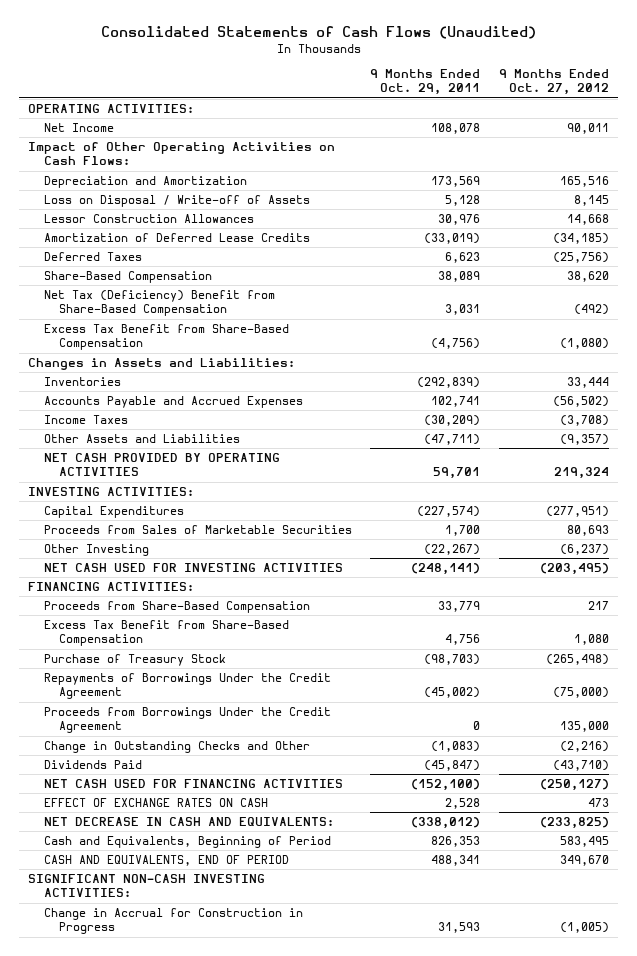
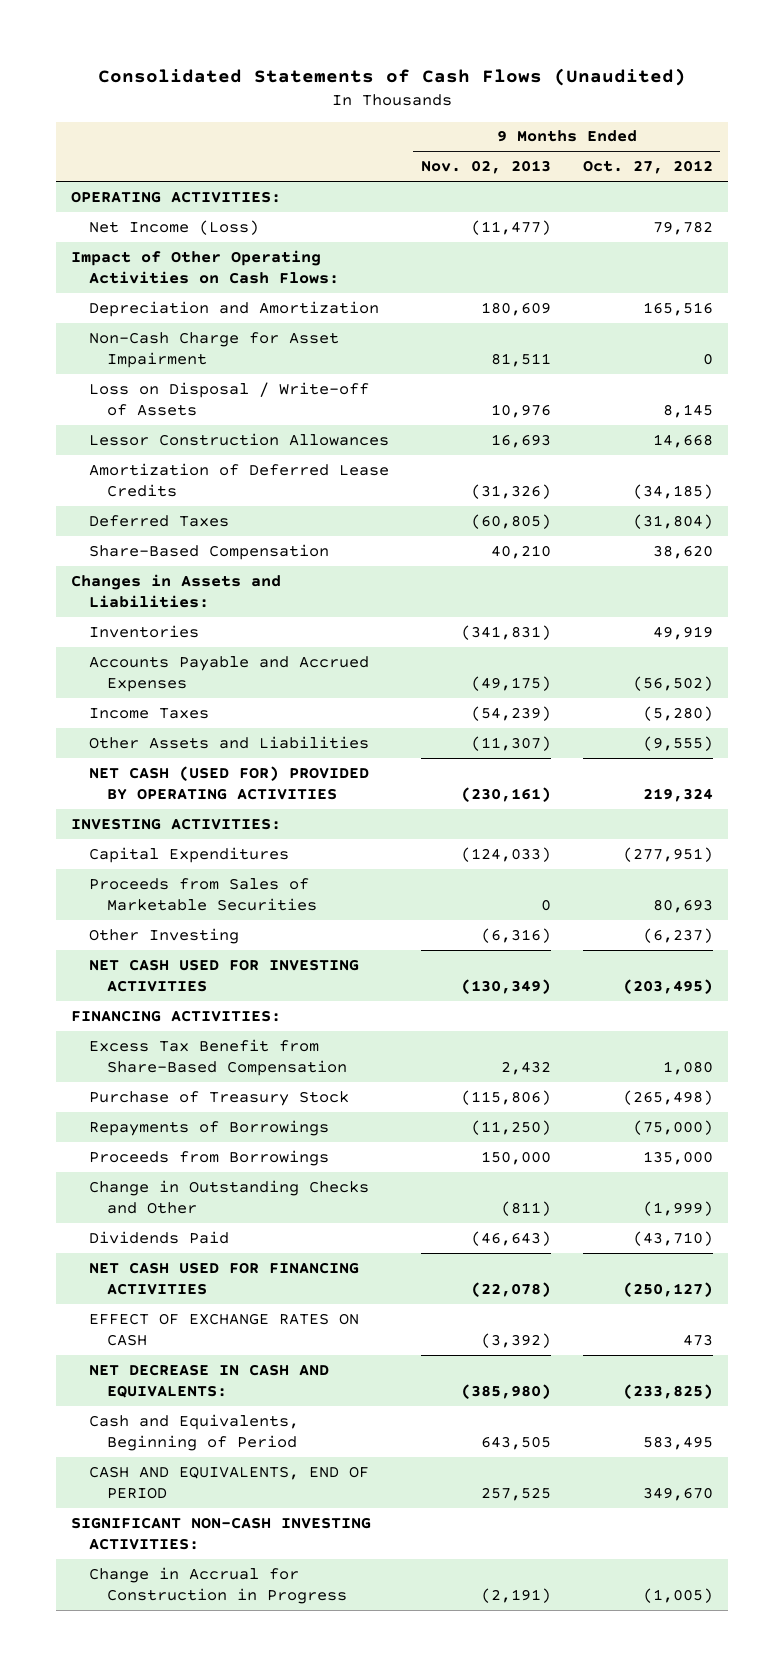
[370,69,481,96] 9 Months Ended Oct. 29, 2011 -> none
none -> [420,160,551,175] Nov. 02, 2013
[43,123,114,133] Net Income -> [89,219,260,235] Net Income (Loss)
[566,123,609,135] 90,011 -> [652,220,713,235] 79,782
none -> [89,331,340,369] Non-Cash Charge for Asset Impairment
[552,252,609,264] (25,756) -> [632,513,713,529] (31,804)
[43,290,275,317] Net Tax (Deficiency) Benefit from Share-Based Compensation -> none
[43,324,289,351] Excess Tax Benefit from Share-Based Compensation -> none
[566,377,609,389] 33,444 -> [652,625,713,640] 49,919
[559,415,609,427] (3,708) -> [642,705,713,721] (5,280)
[559,434,609,446] (9,357) -> [642,735,713,751] (9,555)
[43,453,280,477] NET CASH PROVIDED BY OPERATING ACTIVITIES -> [89,765,370,801] NET CASH (USED FOR) PROVIDED BY OPERATING ACTIVITIES
[43,601,310,614] Proceeds from Share-Based Compensation -> none
[43,673,331,700] Repayments of Borrowings Under the Credit Agreement -> [89,1119,330,1136] Repayments of Borrowings
[43,707,331,734] Proceeds from Borrowings Under the Credit Agreement -> [89,1149,330,1166] Proceeds from Borrowings
[559,741,609,753] (2,216) -> [642,1201,713,1217] (1,999)

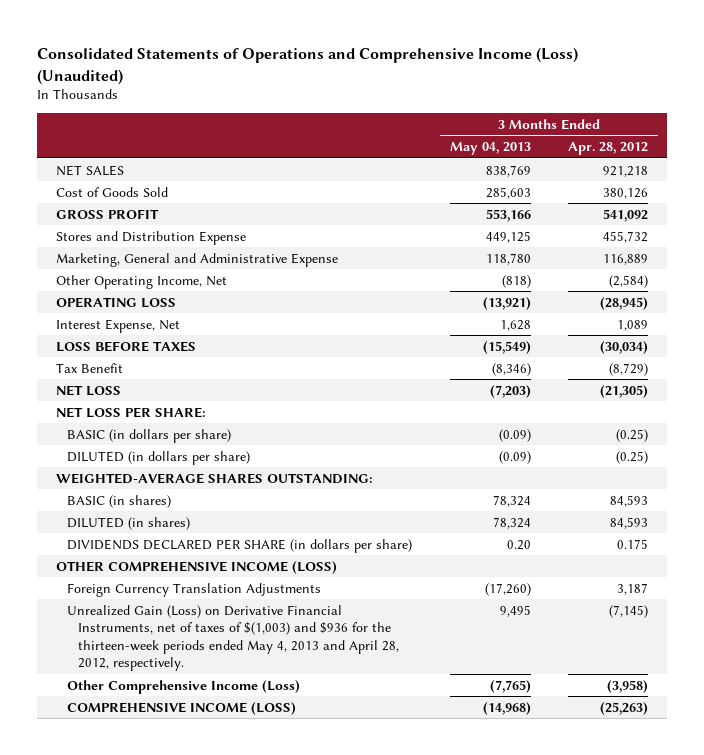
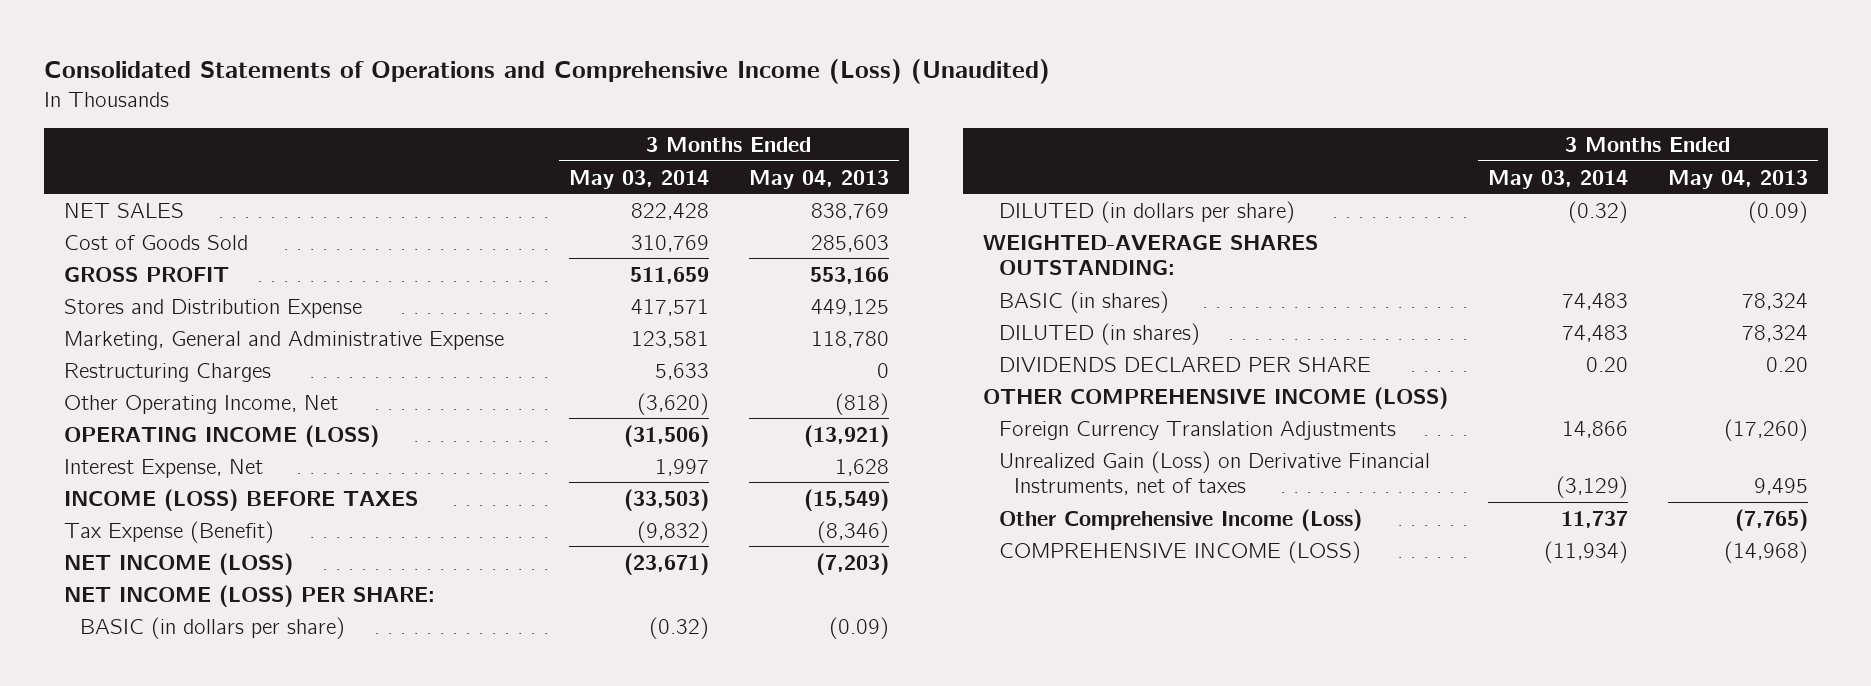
[568,142,649,156] Apr. 28, 2012 -> none
none -> [568,169,709,189] May 03, 2014
none -> [63,362,271,382] Restructuring Charges
[55,296,176,308] OPERATING LOSS -> [63,424,379,447] OPERATING INCOME (LOSS)
[55,340,196,352] LOSS BEFORE TAXES -> [63,488,418,511] INCOME (LOSS) BEFORE TAXES
[55,362,123,373] Tax Benefit -> [63,520,274,543] Tax Expense (Benefit)
[55,384,121,396] NET LOSS -> [63,552,293,575] NET INCOME (LOSS)
[55,406,206,418] NET LOSS PER SHARE: -> [63,584,435,607] NET INCOME (LOSS) PER SHARE:
[67,538,413,553] DIVIDENDS DECLARED PER SHARE (in dollars per share) -> [998,356,1371,372] DIVIDENDS DECLARED PER SHARE
[67,604,400,671] Unrealized Gain (Loss) on Derivative Financial Instruments, net of taxes of $(1,003) and $936 for the thirteen-week periods ended May 4, 2013 and April 28, 2012, respectively. -> [998,450,1430,495] Unrealized Gain (Loss) on Derivative Financial Instruments, net of taxes

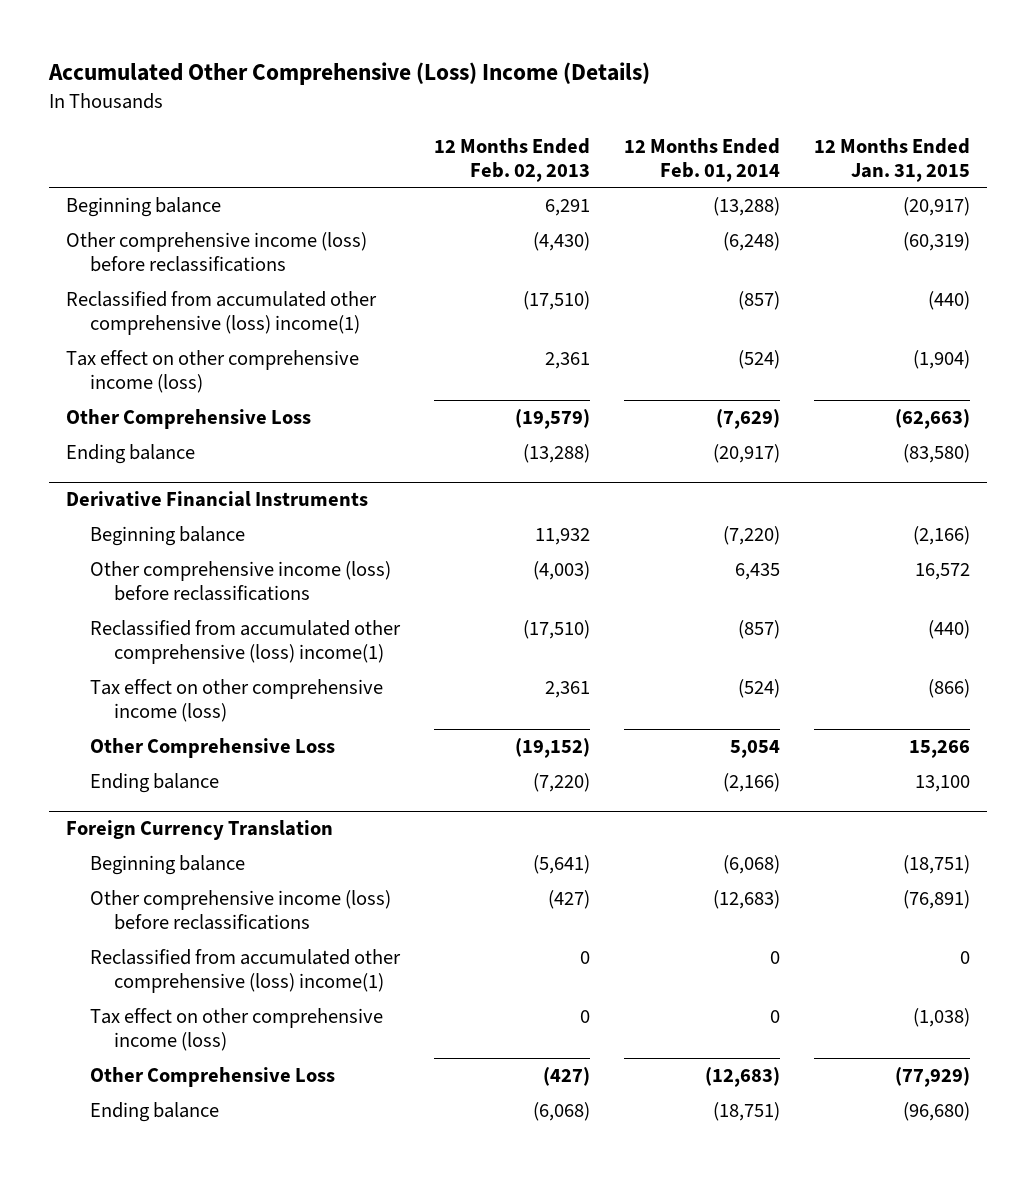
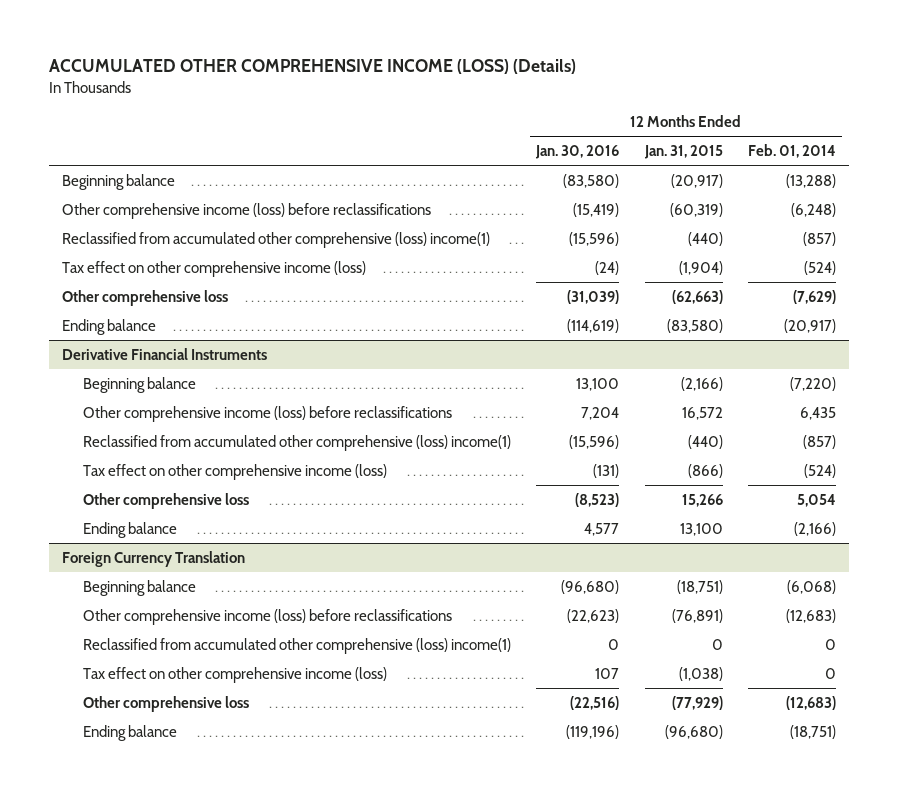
[47,62,650,86] Accumulated Other Comprehensive (Loss) Income (Details) -> [48,59,576,75] ACCUMULATED OTHER COMPREHENSIVE INCOME (LOSS) (Details)
[433,137,590,182] 12 Months Ended Feb. 02, 2013 -> none
none -> [535,145,620,160] Jan. 30, 2016
[65,409,311,430] Other Comprehensive Loss -> [61,289,228,306] Other comprehensive loss
[89,738,335,759] Other Comprehensive Loss -> [83,492,250,509] Other comprehensive loss
[89,1067,335,1088] Other Comprehensive Loss -> [83,695,250,712] Other comprehensive loss

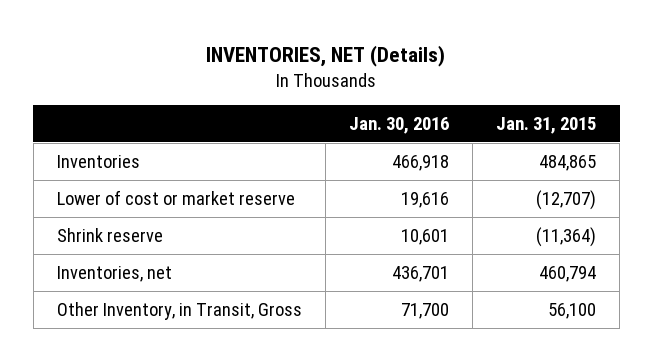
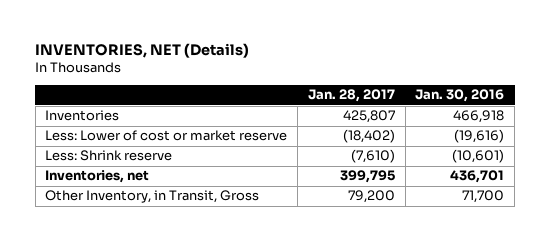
[496,116,597,134] Jan. 31, 2015 -> none
none -> [307,89,395,103] Jan. 28, 2017
[56,189,295,205] Lower of cost or market reserve -> [45,130,288,142] Less: Lower of cost or market reserve
[400,191,449,208] 19,616 -> [454,129,505,144] (19,616)
[56,227,163,242] Shrink reserve -> [45,150,173,162] Less: Shrink reserve
[400,228,449,245] 10,601 -> [452,149,505,164] (10,601)

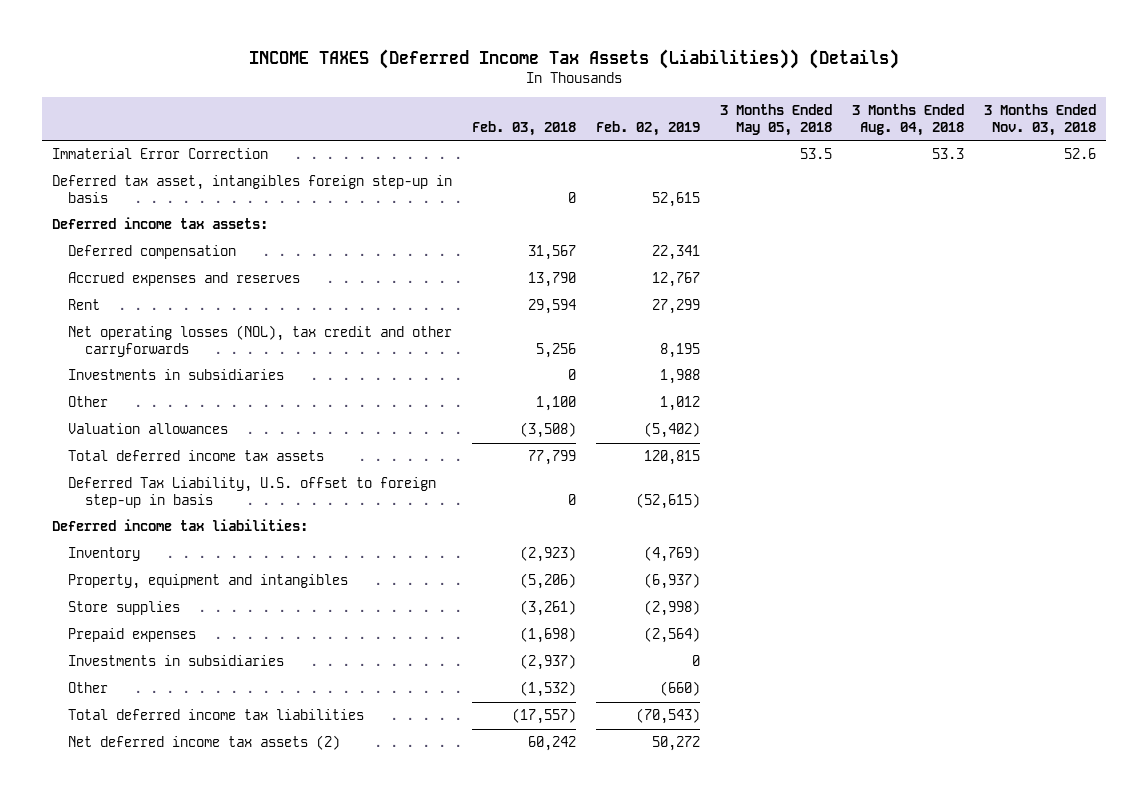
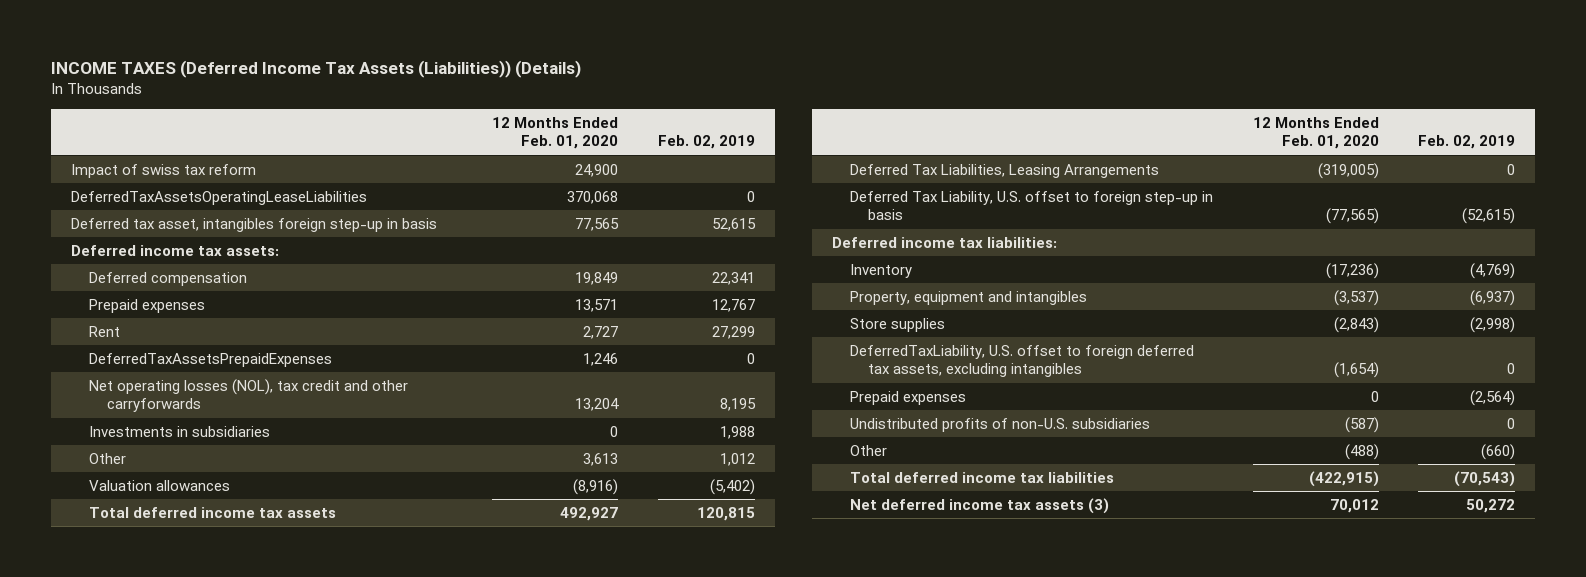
[472,120,577,136] Feb. 03, 2018 -> none
[719,104,832,136] 3 Months Ended May 05, 2018 -> none
[851,104,964,136] 3 Months Ended Aug. 04, 2018 -> none
[983,104,1096,136] 3 Months Ended Nov. 03, 2018 -> none
none -> [491,117,618,150] 12 Months Ended Feb. 01, 2020
[51,148,268,160] Immaterial Error Correction -> none
none -> [71,163,257,178] Impact of swiss tax reform
none -> [71,190,368,205] DeferredTaxAssetsOperatingLeaseLiabilities
[68,272,301,287] Accrued expenses and reserves -> [89,298,206,313] Prepaid expenses
none -> [89,352,333,367] DeferredTaxAssetsPrepaidExpenses
none -> [849,163,1159,178] Deferred Tax Liabilities, Leasing Arrangements
none -> [849,344,1194,378] DeferredTaxLiability, U.S. offset to foreign deferred tax assets, excluding intangibles
[68,655,285,667] Investments in subsidiaries -> none
none -> [849,417,1150,432] Undistributed profits of non-U.S. subsidiaries
[68,735,341,751] Net deferred income tax assets (2) -> [849,497,1109,514] Net deferred income tax assets (3)

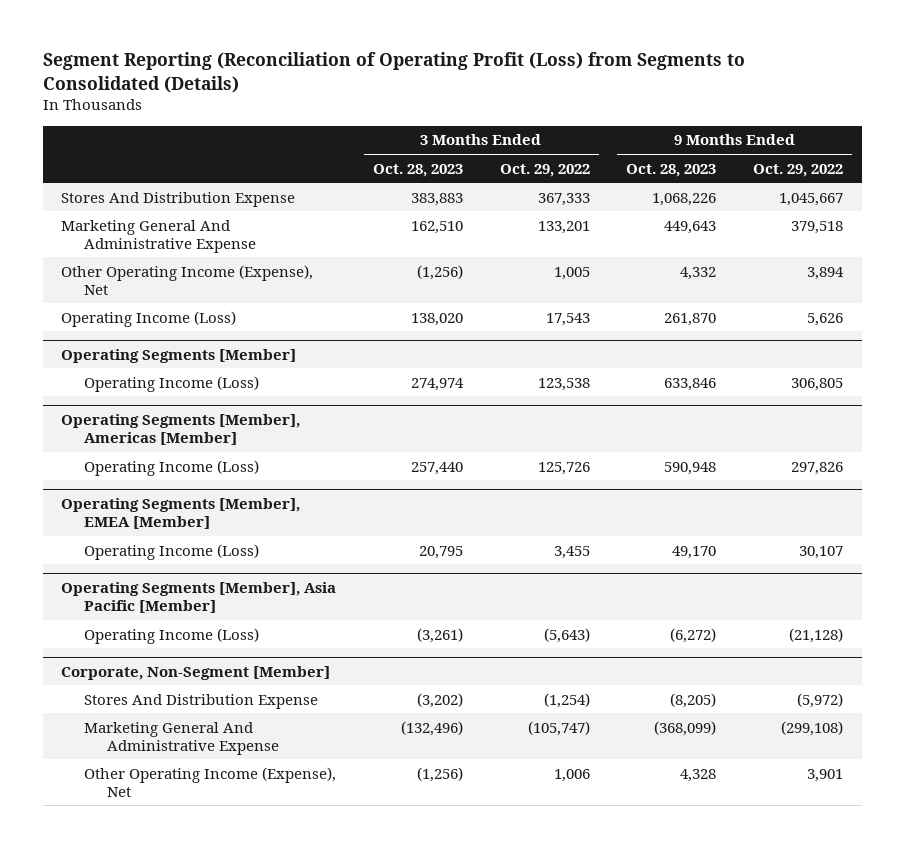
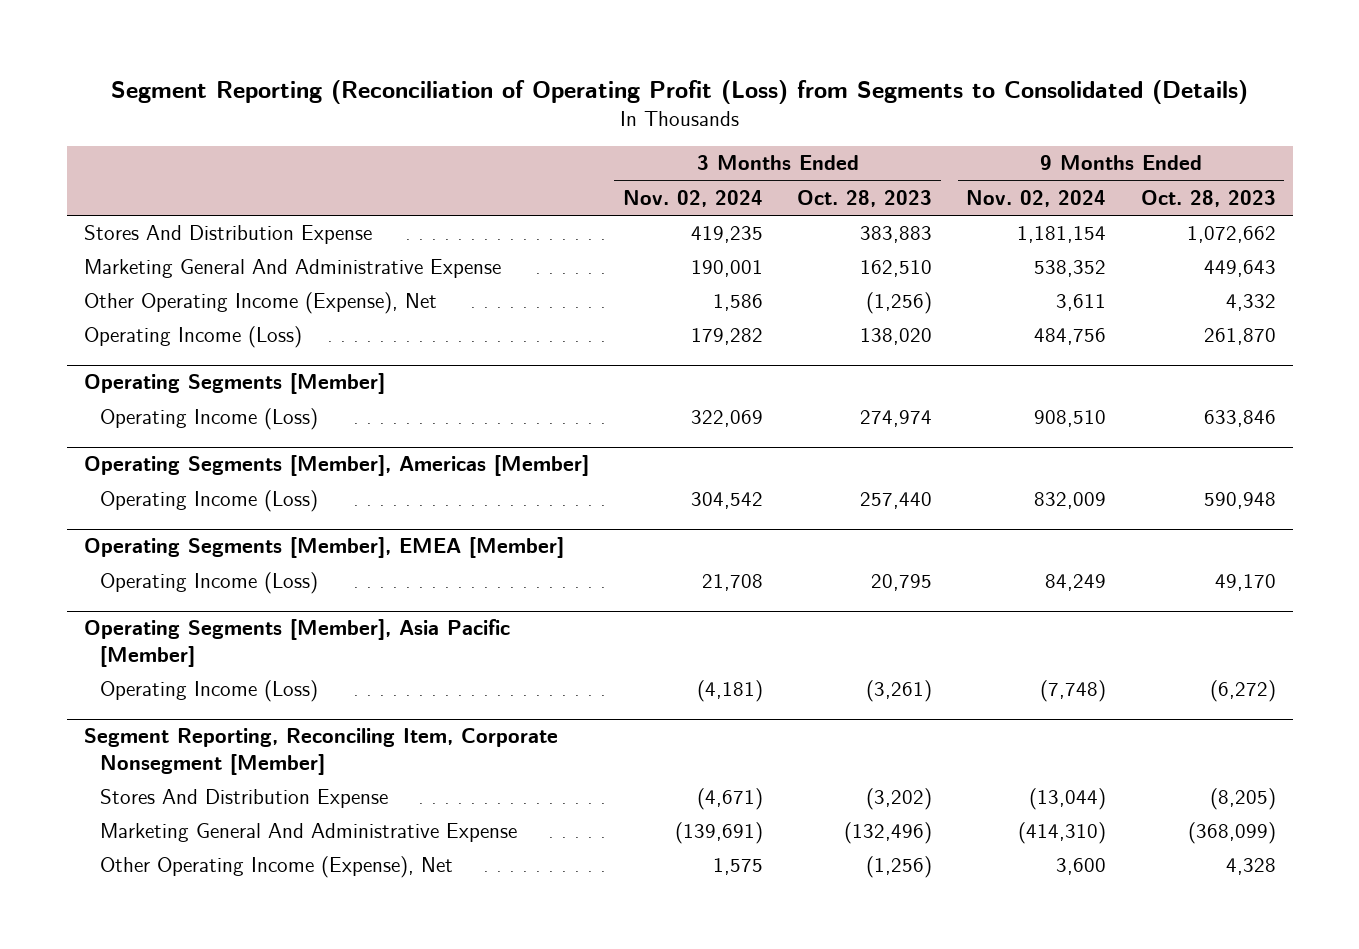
[499,163,590,177] Oct. 29, 2022 -> none
[753,163,844,177] Oct. 29, 2022 -> none
none -> [622,189,763,207] Nov. 02, 2024
none -> [966,189,1107,207] Nov. 02, 2024
[652,192,717,206] 1,068,226 -> [1186,226,1276,244] 1,072,662
[61,665,331,680] Corporate, Non-Segment [Member] -> [83,728,558,775] Segment Reporting, Reconciling Item, Corporate Nonsegment [Member]

